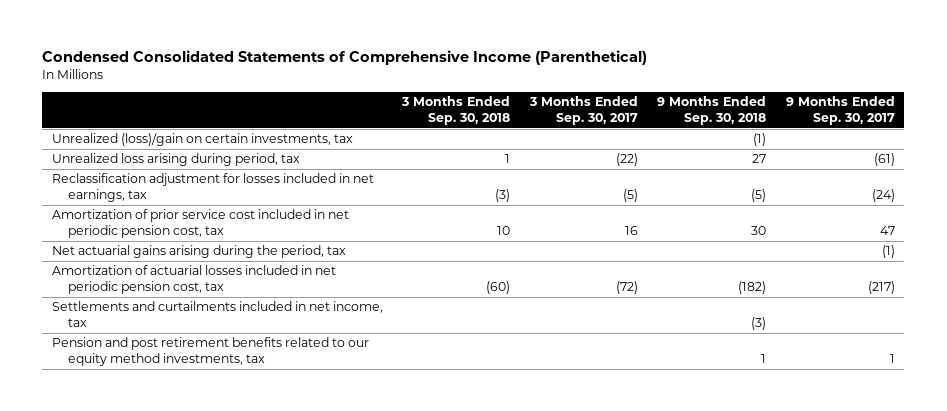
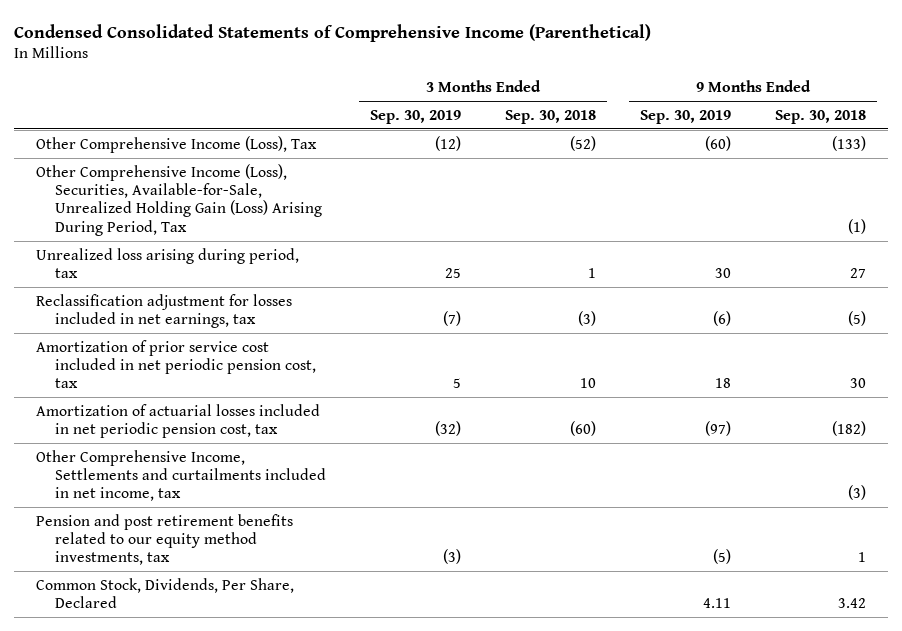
[528,96,638,126] 3 Months Ended Sep. 30, 2017 -> none
[785,96,895,126] 9 Months Ended Sep. 30, 2017 -> none
none -> [370,109,462,124] Sep. 30, 2019
none -> [639,109,731,124] Sep. 30, 2019
none -> [35,135,317,153] Other Comprehensive Income (Loss), Tax
[52,133,354,147] Unrealized (loss)/gain on certain investments, tax -> [35,163,323,236] Other Comprehensive Income (Loss), Securities, Available-for-Sale, Unrealized Holding Gain (Loss) Arising During Period, Tax
[52,245,347,259] Net actuarial gains arising during the period, tax -> none
[52,301,384,328] Settlements and curtailments included in net income, tax -> [35,449,327,502] Other Comprehensive Income, Settlements and curtailments included in net income, tax
none -> [35,577,294,608] Common Stock, Dividends, Per Share, Declared

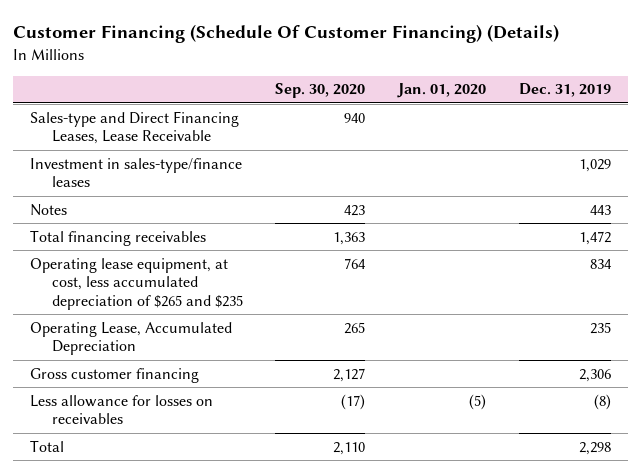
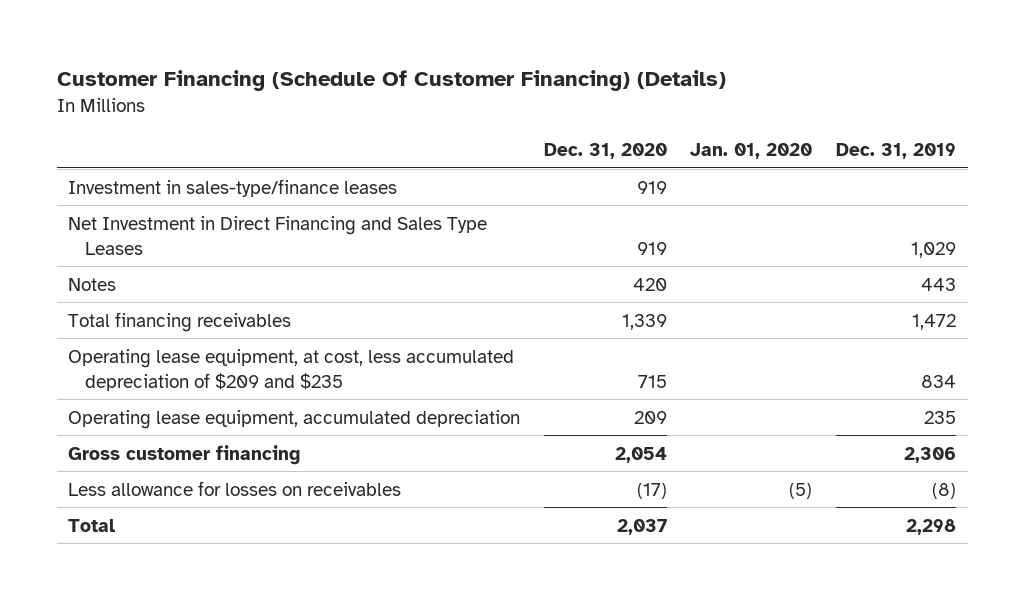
[275,83,366,99] Sep. 30, 2020 -> none
none -> [543,143,667,160] Dec. 31, 2020
[29,110,239,145] Sales-type and Direct Financing Leases, Lease Receivable -> [68,178,398,197] Investment in sales-type/finance leases
[29,157,242,188] Investment in sales-type/finance leases -> [68,215,488,255] Net Investment in Direct Financing and Sales Type Leases
[29,257,243,310] Operating lease equipment, at cost, less accumulated depreciation of $265 and $235 -> [68,348,515,391] Operating lease equipment, at cost, less accumulated depreciation of $209 and $235
[29,321,232,356] Operating Lease, Accumulated Depreciation -> [68,409,521,429] Operating lease equipment, accumulated depreciation

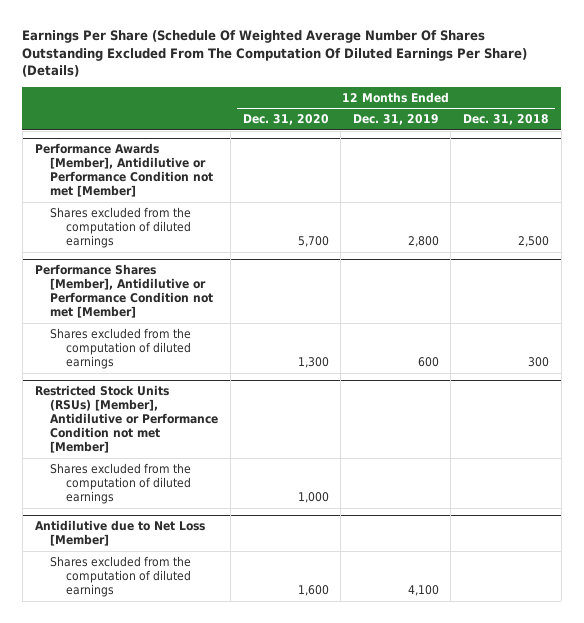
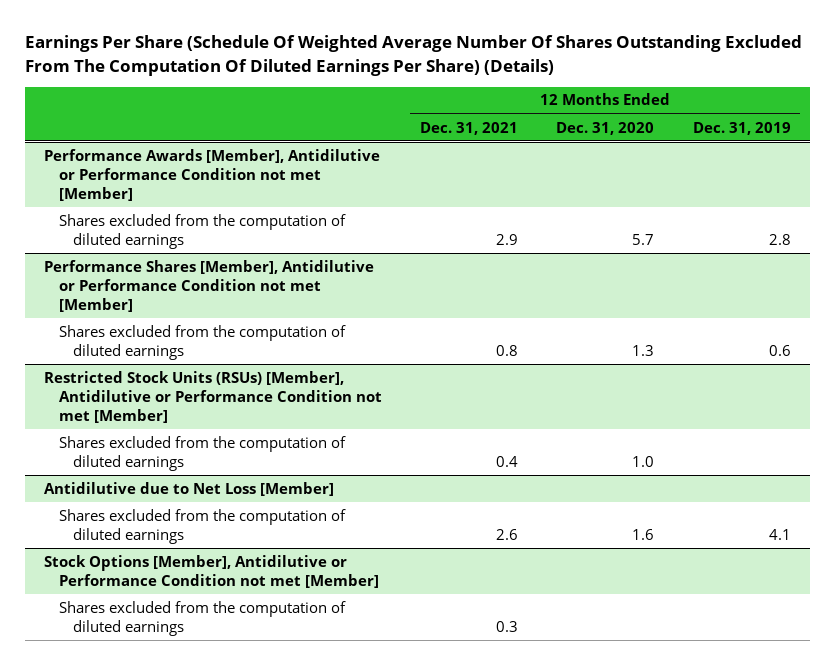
[463,114,550,126] Dec. 31, 2018 -> none
none -> [420,121,519,135] Dec. 31, 2021
[297,236,329,248] 5,700 -> [632,233,655,245] 5.7
[407,236,439,248] 2,800 -> [768,233,791,245] 2.8
[297,357,329,369] 1,300 -> [632,344,655,356] 1.3
[417,357,439,368] 600 -> [768,344,791,356] 0.6
[297,492,329,504] 1,000 -> [632,455,655,467] 1.0
[297,585,329,597] 1,600 -> [632,528,655,540] 1.6
[407,585,439,597] 4,100 -> [768,528,791,540] 4.1
none -> [44,554,379,588] Stock Options [Member], Antidilutive or Performance Condition not met [Member]
none -> [58,600,346,636] Shares excluded from the computation of diluted earnings

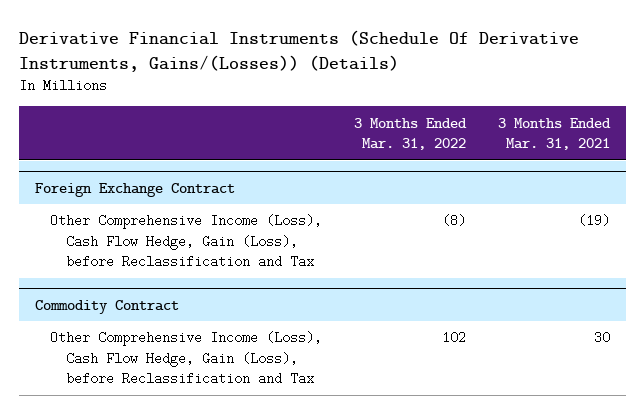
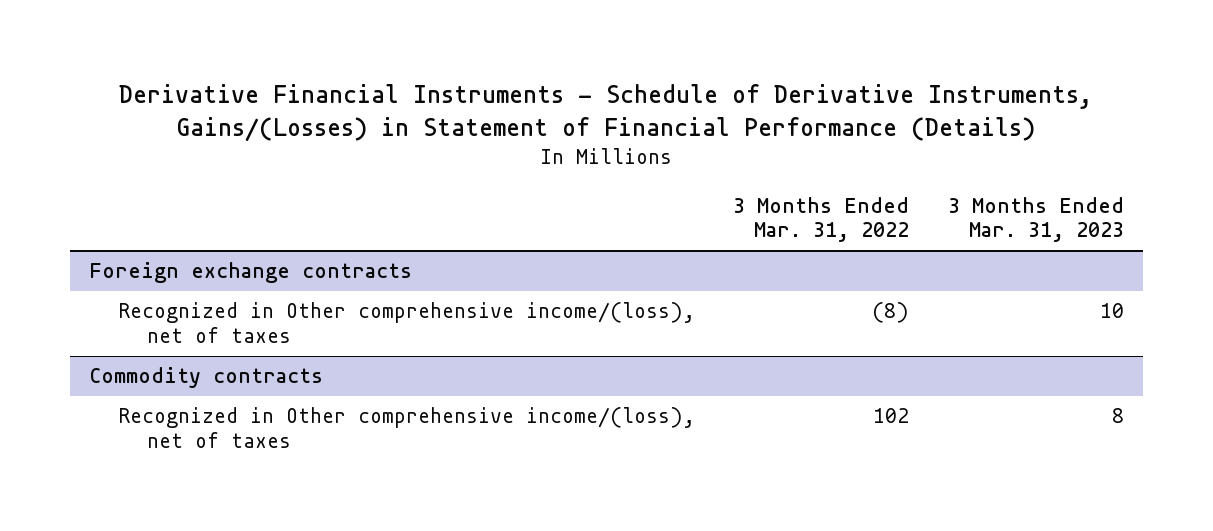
[18,29,579,72] Derivative Financial Instruments (Schedule Of Derivative Instruments, Gains/(Losses)) (Details) -> [119,83,1093,142] Derivative Financial Instruments - Schedule of Derivative Instruments, Gains/(Losses) in Statement of Financial Performance (Details)
[497,117,611,151] 3 Months Ended Mar. 31, 2021 -> none
none -> [947,196,1124,243] 3 Months Ended Mar. 31, 2023
[34,182,235,197] Foreign Exchange Contract -> [88,262,412,284] Foreign exchange contracts
[50,214,323,269] Other Comprehensive Income (Loss), Cash Flow Hedge, Gain (Loss), before Reclassification and Tax -> [118,302,696,343] Recognized in Other comprehensive income/(loss), net of taxes
[34,299,179,314] Commodity Contract -> [88,367,323,389] Commodity contracts
[50,331,323,386] Other Comprehensive Income (Loss), Cash Flow Hedge, Gain (Loss), before Reclassification and Tax -> [118,407,696,448] Recognized in Other comprehensive income/(loss), net of taxes

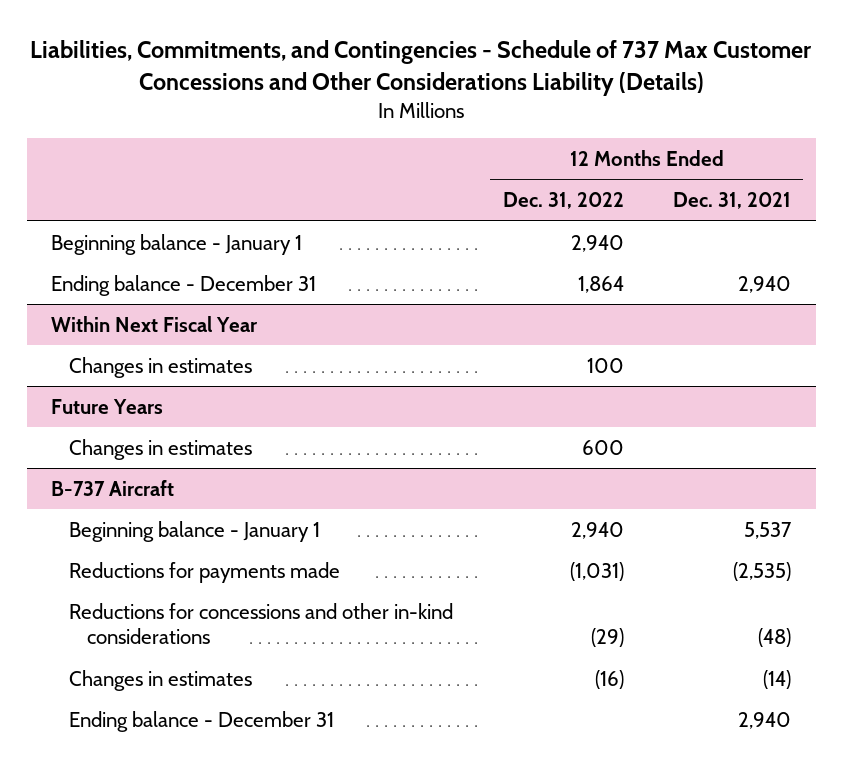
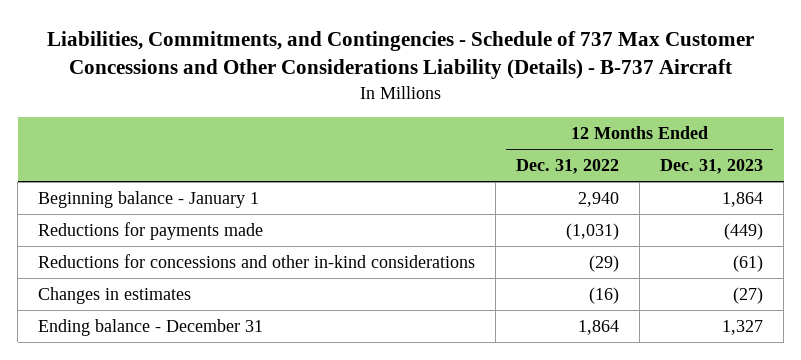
[30,40,813,97] Liabilities, Commitments, and Contingencies - Schedule of 737 Max Customer Concessions and Other Considerations Liability (Details) -> [46,31,754,80] Liabilities, Commitments, and Contingencies - Schedule of 737 Max Customer Concessions and Other Considerations Liability (Details) - B-737 Aircraft
[672,192,791,210] Dec. 31, 2021 -> none
none -> [660,159,764,175] Dec. 31, 2023
[51,315,259,332] Within Next Fiscal Year -> none
[69,356,253,378] Changes in estimates -> none
[51,398,164,414] Future Years -> none
[69,438,253,460] Changes in estimates -> none
[51,479,175,496] B-737 Aircraft -> none
[69,520,321,542] Beginning balance - January 1 -> none
[69,710,335,732] Ending balance - December 31 -> none
[51,274,317,296] Ending balance - December 31 -> [38,318,264,336] Ending balance - December 31

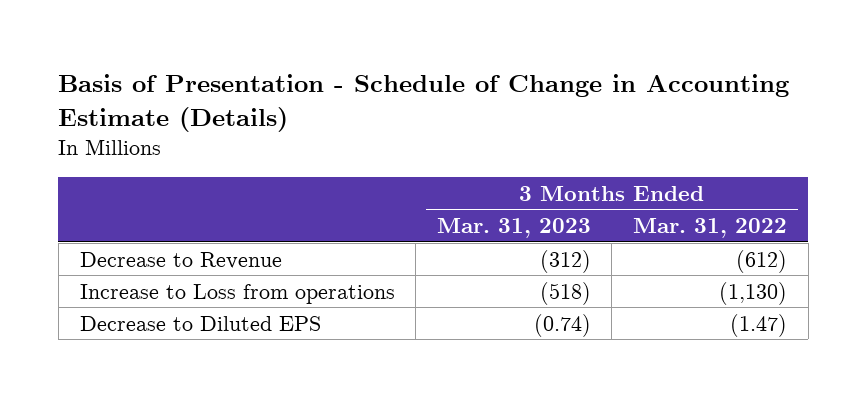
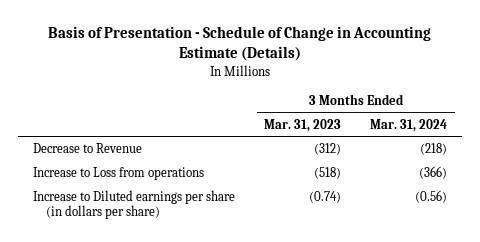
[632,217,787,238] Mar. 31, 2022 -> none
none -> [370,118,448,132] Mar. 31, 2024
[79,315,321,331] Decrease to Diluted EPS -> [32,190,235,220] Increase to Diluted earnings per share (in dollars per share)

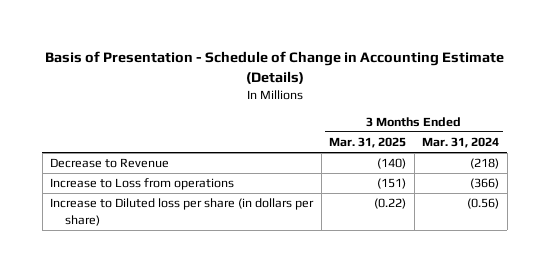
[264,118,342,132] Mar. 31, 2023 -> none
none -> [329,137,407,149] Mar. 31, 2025
[32,190,235,220] Increase to Diluted earnings per share (in dollars per share) -> [50,198,315,226] Increase to Diluted loss per share (in dollars per share)

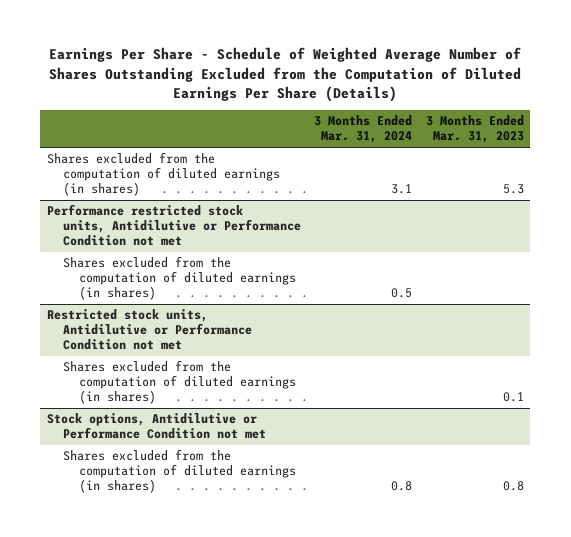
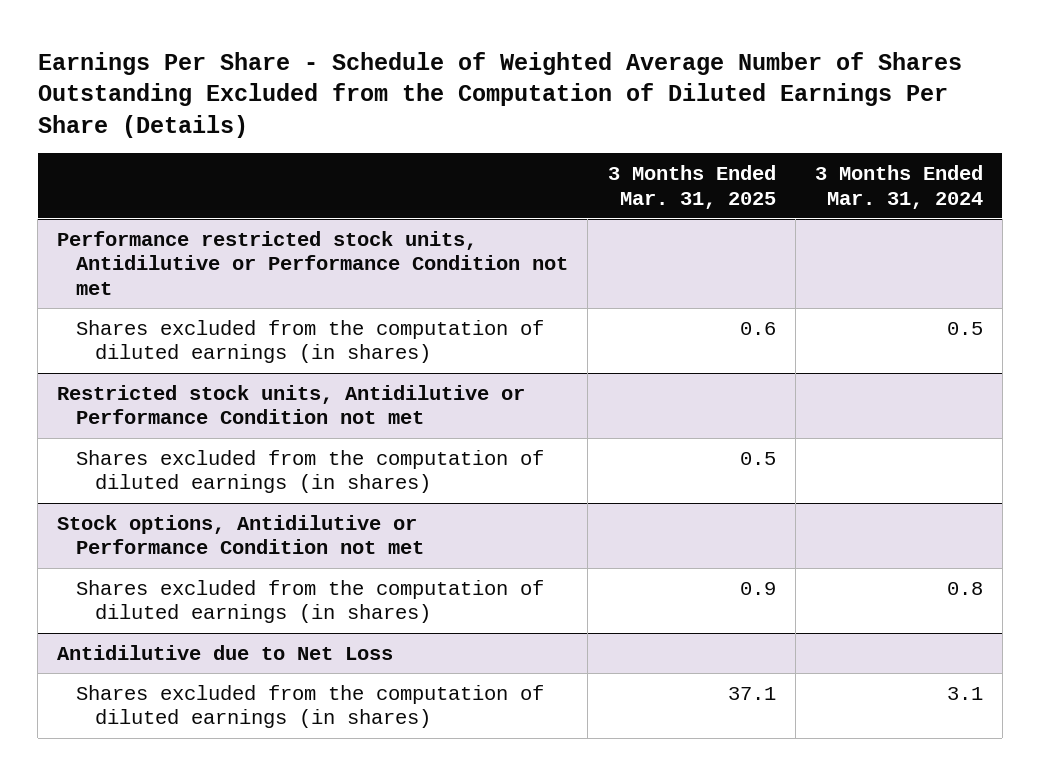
[425,115,524,144] 3 Months Ended Mar. 31, 2023 -> none
none -> [607,165,776,209] 3 Months Ended Mar. 31, 2025
[47,152,281,197] Shares excluded from the computation of diluted earnings (in shares) -> none
none -> [57,644,394,660] Antidilutive due to Net Loss
none -> [76,684,545,729] Shares excluded from the computation of diluted earnings (in shares)

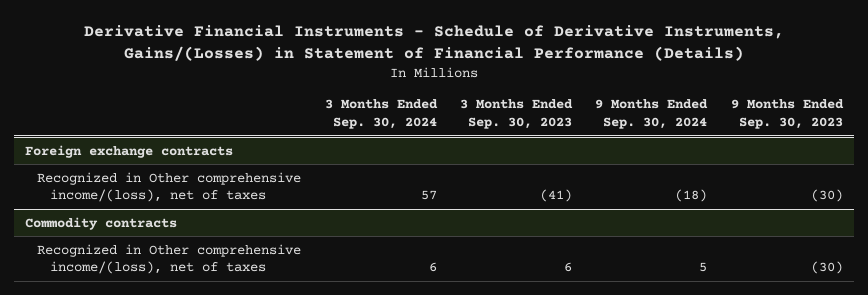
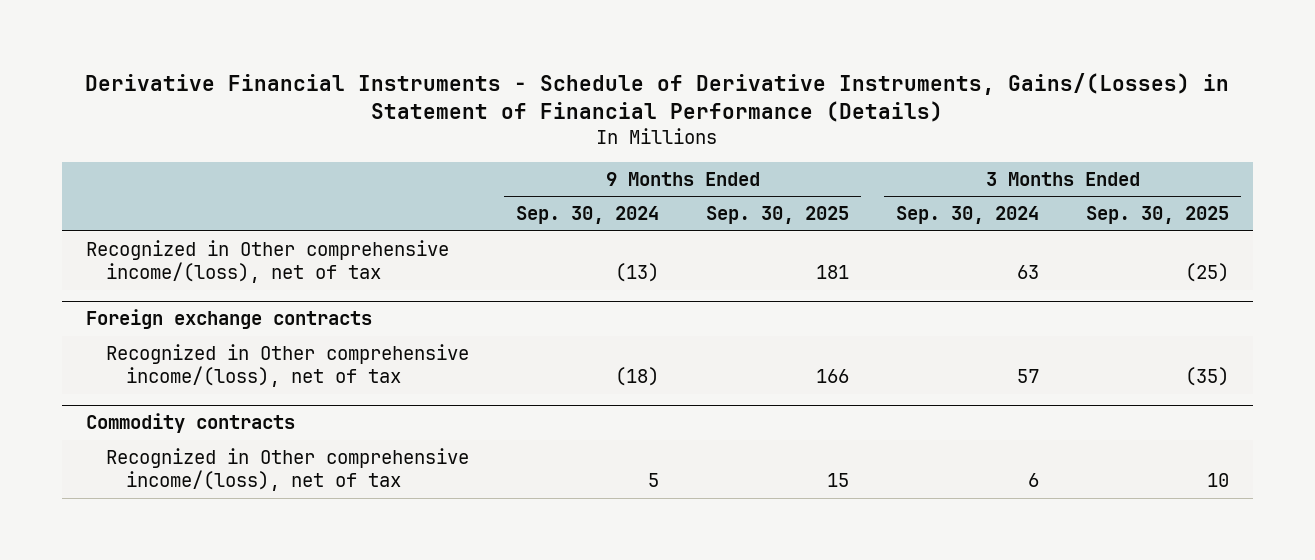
[459,99,573,130] 3 Months Ended Sep. 30, 2023 -> none
[730,99,844,130] 9 Months Ended Sep. 30, 2023 -> none
none -> [706,206,850,225] Sep. 30, 2025
none -> [1086,206,1230,225] Sep. 30, 2025
none -> [85,239,449,284] Recognized in Other comprehensive income/(loss), net of tax
[37,171,302,203] Recognized in Other comprehensive income/(loss), net of taxes -> [106,343,470,388] Recognized in Other comprehensive income/(loss), net of tax
[37,243,302,275] Recognized in Other comprehensive income/(loss), net of taxes -> [106,447,470,492] Recognized in Other comprehensive income/(loss), net of tax

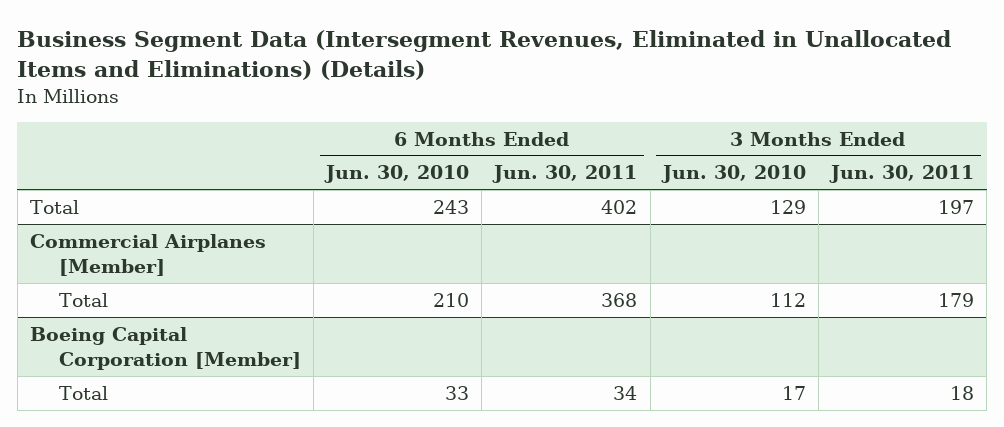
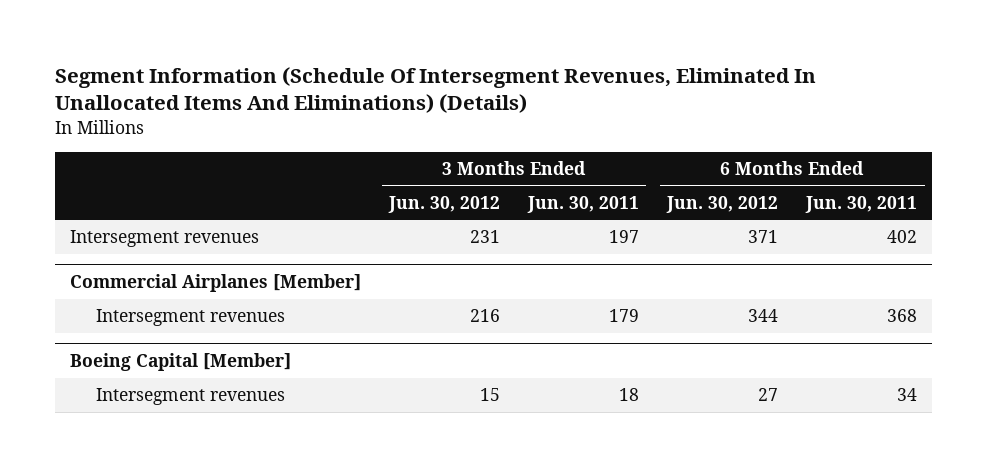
[17,29,952,80] Business Segment Data (Intersegment Revenues, Eliminated in Unallocated Items and Eliminations) (Details) -> [55,66,817,114] Segment Information (Schedule Of Intersegment Revenues, Eliminated In Unallocated Items And Eliminations) (Details)
[323,165,469,184] Jun. 30, 2010 -> none
[660,165,806,184] Jun. 30, 2010 -> none
none -> [387,195,500,213] Jun. 30, 2012
none -> [666,195,779,213] Jun. 30, 2012
[29,199,79,214] Total -> [69,230,259,248] Intersegment revenues
[58,292,108,307] Total -> [96,309,286,327] Intersegment revenues
[29,326,301,370] Boeing Capital Corporation [Member] -> [69,353,291,372] Boeing Capital [Member]
[58,385,108,400] Total -> [96,388,286,406] Intersegment revenues

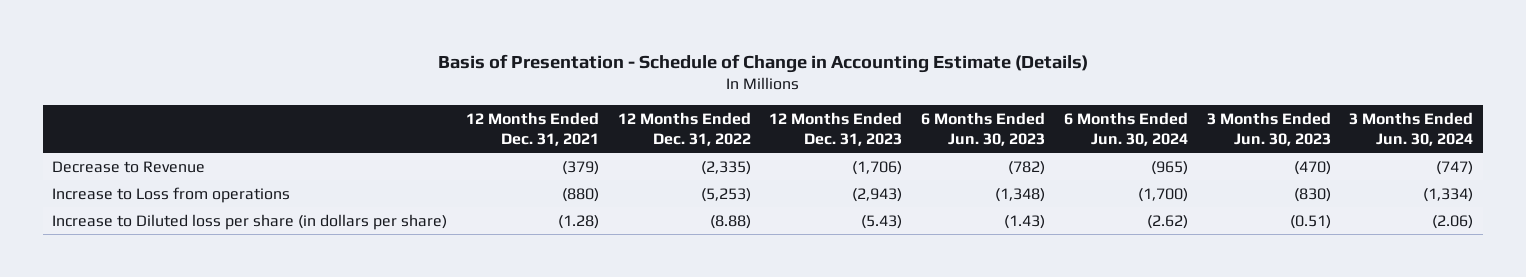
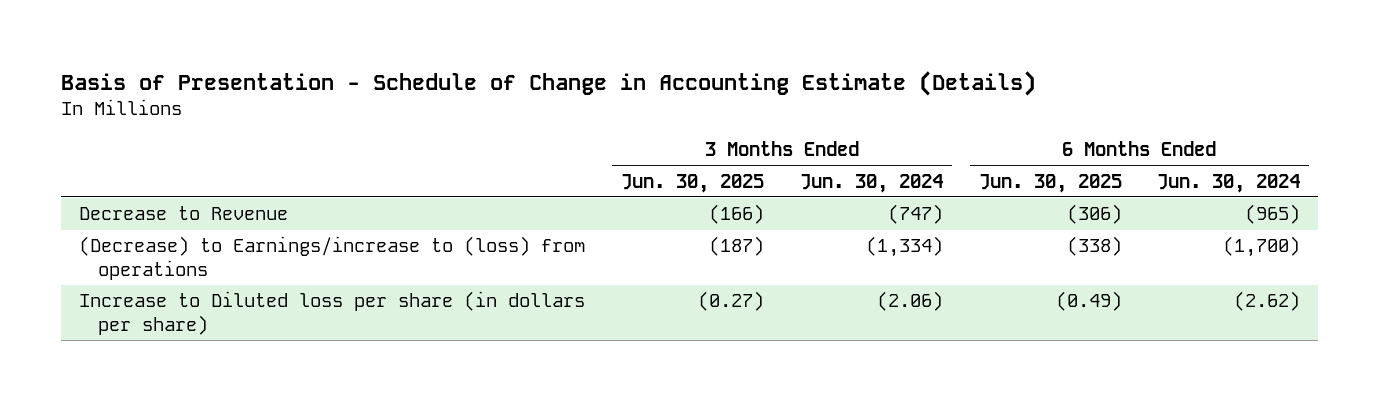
[465,112,599,146] 12 Months Ended Dec. 31, 2021 -> none
[617,112,751,146] 12 Months Ended Dec. 31, 2022 -> none
[769,112,903,146] 12 Months Ended Dec. 31, 2023 -> none
[921,112,1046,146] 6 Months Ended Jun. 30, 2023 -> none
[1206,112,1331,146] 3 Months Ended Jun. 30, 2023 -> none
none -> [620,173,764,193] Jun. 30, 2025
none -> [978,173,1122,193] Jun. 30, 2025
[52,186,291,203] Increase to Loss from operations -> [79,236,586,280] (Decrease) to Earnings/increase to (loss) from operations

